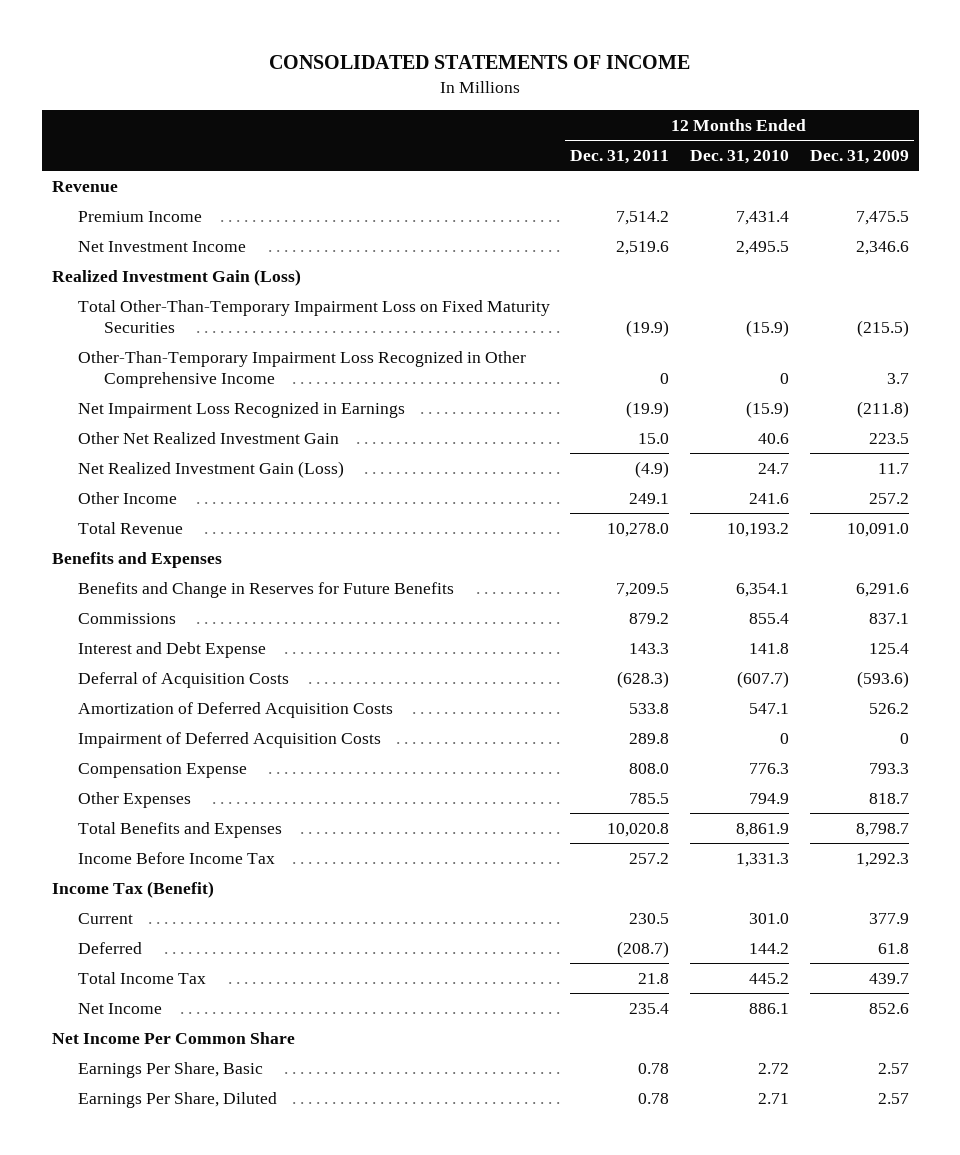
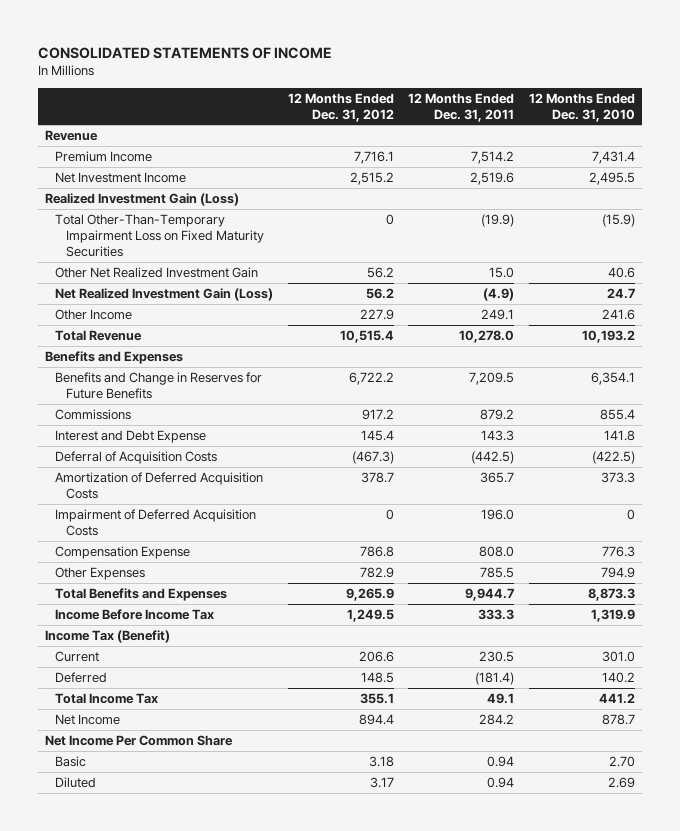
[809,150,909,165] Dec. 31, 2009 -> none
none -> [287,92,394,122] 12 Months Ended Dec. 31, 2012
[77,350,526,388] Other-Than-Temporary Impairment Loss Recognized in Other Comprehensive Income -> none
[77,401,405,418] Net Impairment Loss Recognized in Earnings -> none
[617,670,670,688] (628.3) -> [471,450,515,464] (442.5)
[736,670,789,688] (607.7) -> [591,450,635,464] (422.5)
[629,702,670,714] 533.8 -> [480,471,515,483] 365.7
[748,702,789,714] 547.1 -> [600,471,635,483] 373.3
[629,732,670,744] 289.8 -> [481,508,515,520] 196.0
[607,822,670,837] 10,020.8 -> [465,587,515,601] 9,944.7
[735,822,789,837] 8,861.9 -> [587,587,635,601] 8,873.3
[629,852,670,864] 257.2 -> [478,608,515,620] 333.3
[735,852,789,867] 1,331.3 -> [590,608,635,622] 1,319.9
[617,940,670,958] (208.7) -> [475,671,515,685] (181.4)
[748,942,789,954] 144.2 -> [601,671,635,683] 140.2
[638,972,670,984] 21.8 -> [487,692,515,704] 49.1
[748,972,789,984] 445.2 -> [598,692,635,704] 441.2
[629,1002,670,1014] 235.4 -> [479,713,515,725] 284.2
[748,1002,789,1014] 886.1 -> [601,713,635,725] 878.7
[77,1061,263,1078] Earnings Per Share, Basic -> [55,755,87,767] Basic
[638,1062,670,1074] 0.78 -> [487,755,515,767] 0.94
[757,1062,789,1074] 2.72 -> [608,755,635,767] 2.70
[77,1091,277,1108] Earnings Per Share, Diluted -> [55,776,97,788] Diluted
[638,1092,670,1104] 0.78 -> [487,776,515,788] 0.94
[757,1092,789,1104] 2.71 -> [607,776,635,788] 2.69

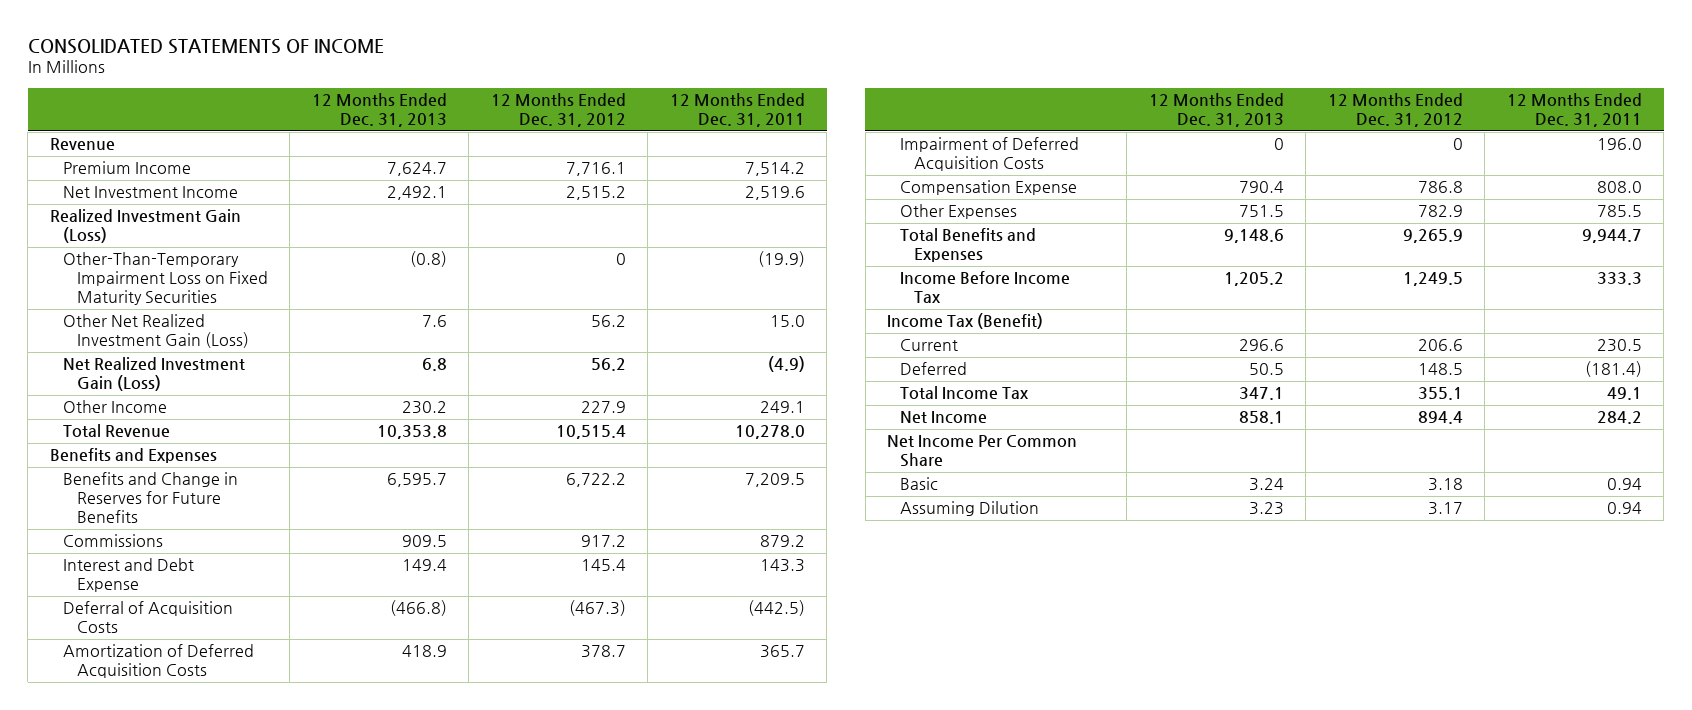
[528,92,635,122] 12 Months Ended Dec. 31, 2010 -> none
none -> [311,93,447,128] 12 Months Ended Dec. 31, 2013
[55,213,264,257] Total Other-Than-Temporary Impairment Loss on Fixed Maturity Securities -> [63,252,268,306] Other-Than-Temporary Impairment Loss on Fixed Maturity Securities
[55,266,259,278] Other Net Realized Investment Gain -> [63,314,249,349] Other Net Realized Investment Gain (Loss)
[55,776,97,788] Diluted -> [900,501,1040,517] Assuming Dilution

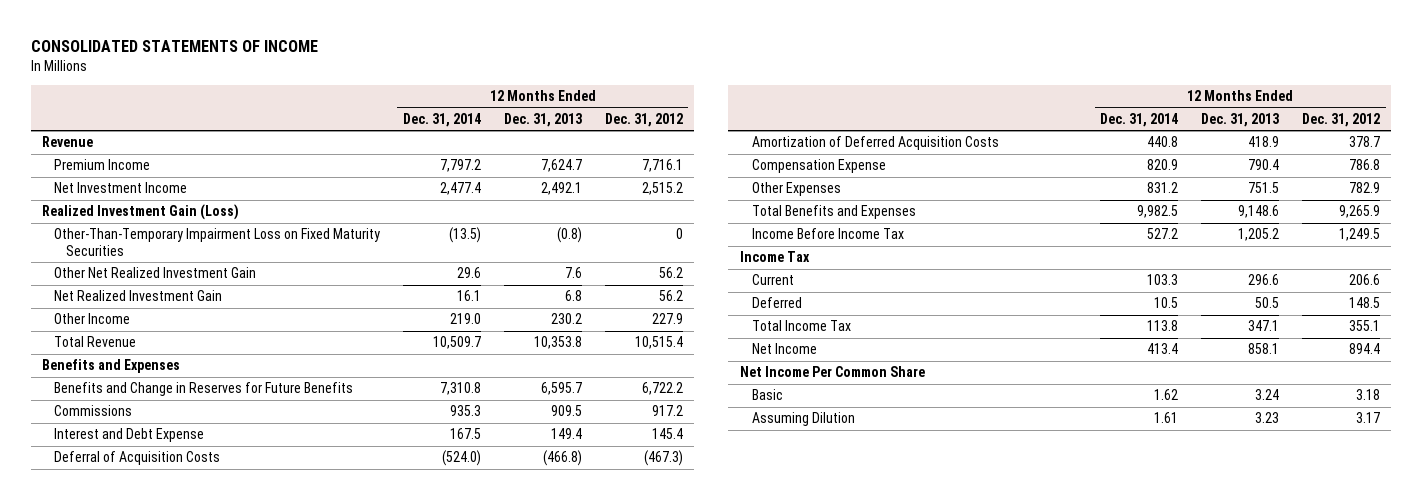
[669,93,805,128] 12 Months Ended Dec. 31, 2011 -> none
none -> [403,112,482,127] Dec. 31, 2014
[63,314,249,349] Other Net Realized Investment Gain (Loss) -> [54,267,257,279] Other Net Realized Investment Gain
[63,357,246,392] Net Realized Investment Gain (Loss) -> [54,290,223,302] Net Realized Investment Gain
[900,137,1080,172] Impairment of Deferred Acquisition Costs -> none
[887,313,1044,330] Income Tax (Benefit) -> [739,251,810,263] Income Tax

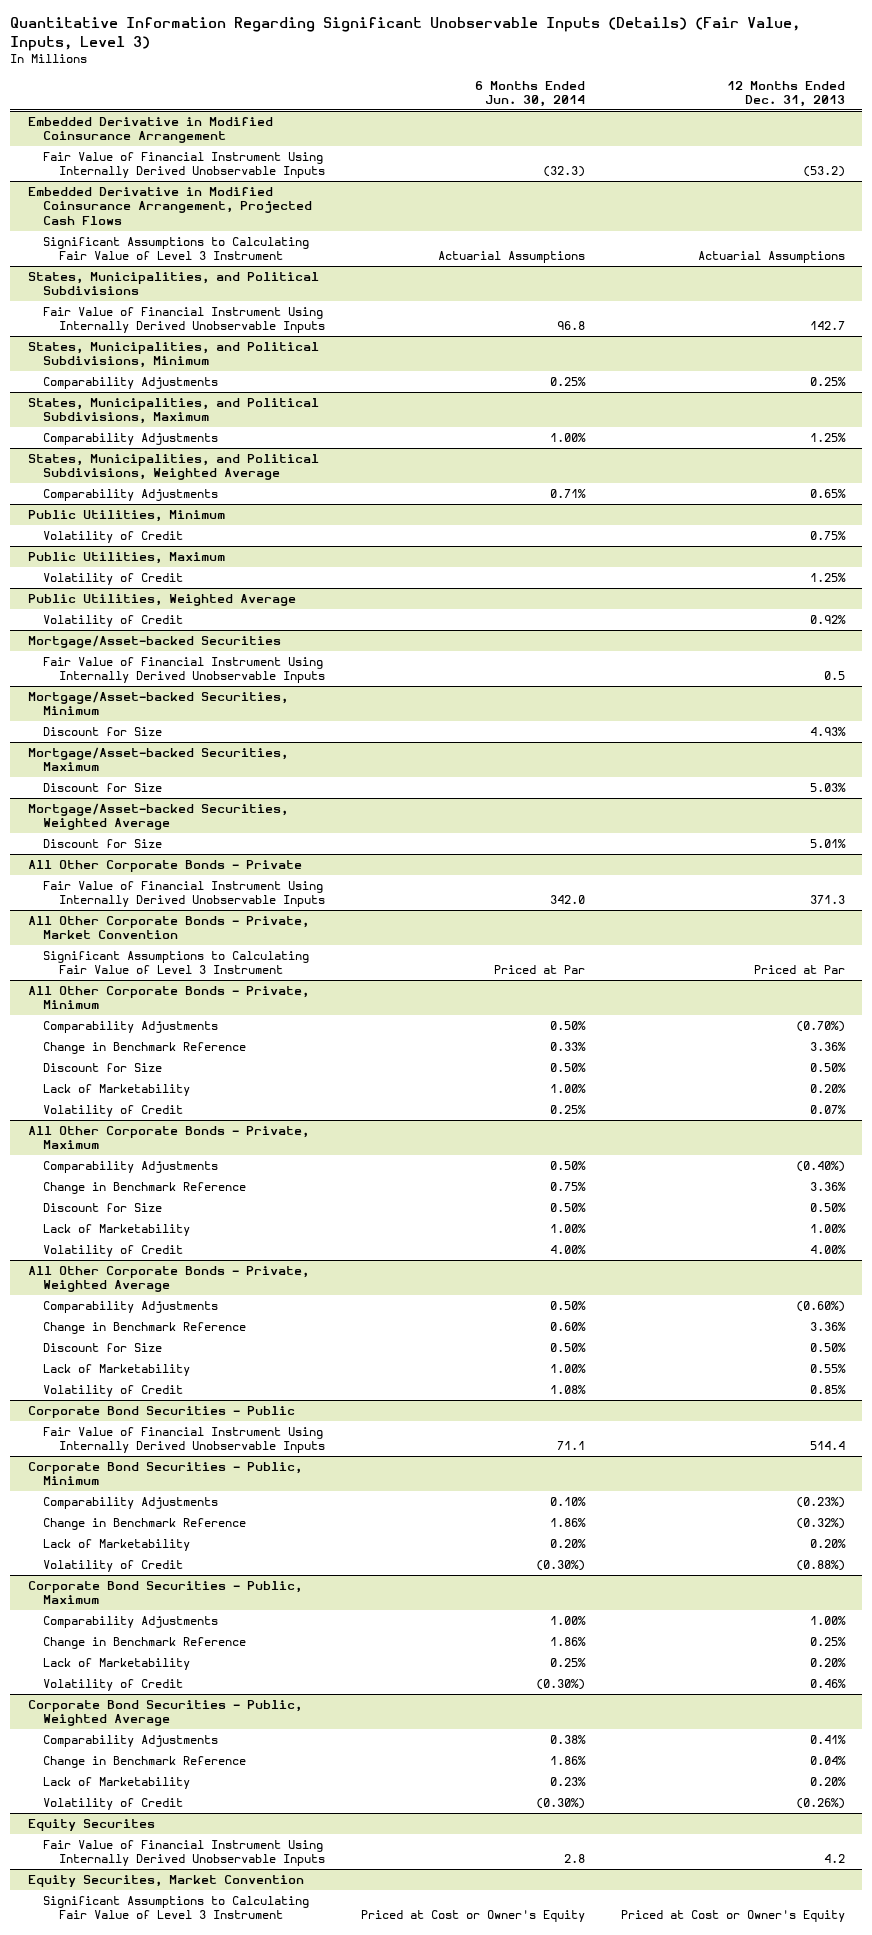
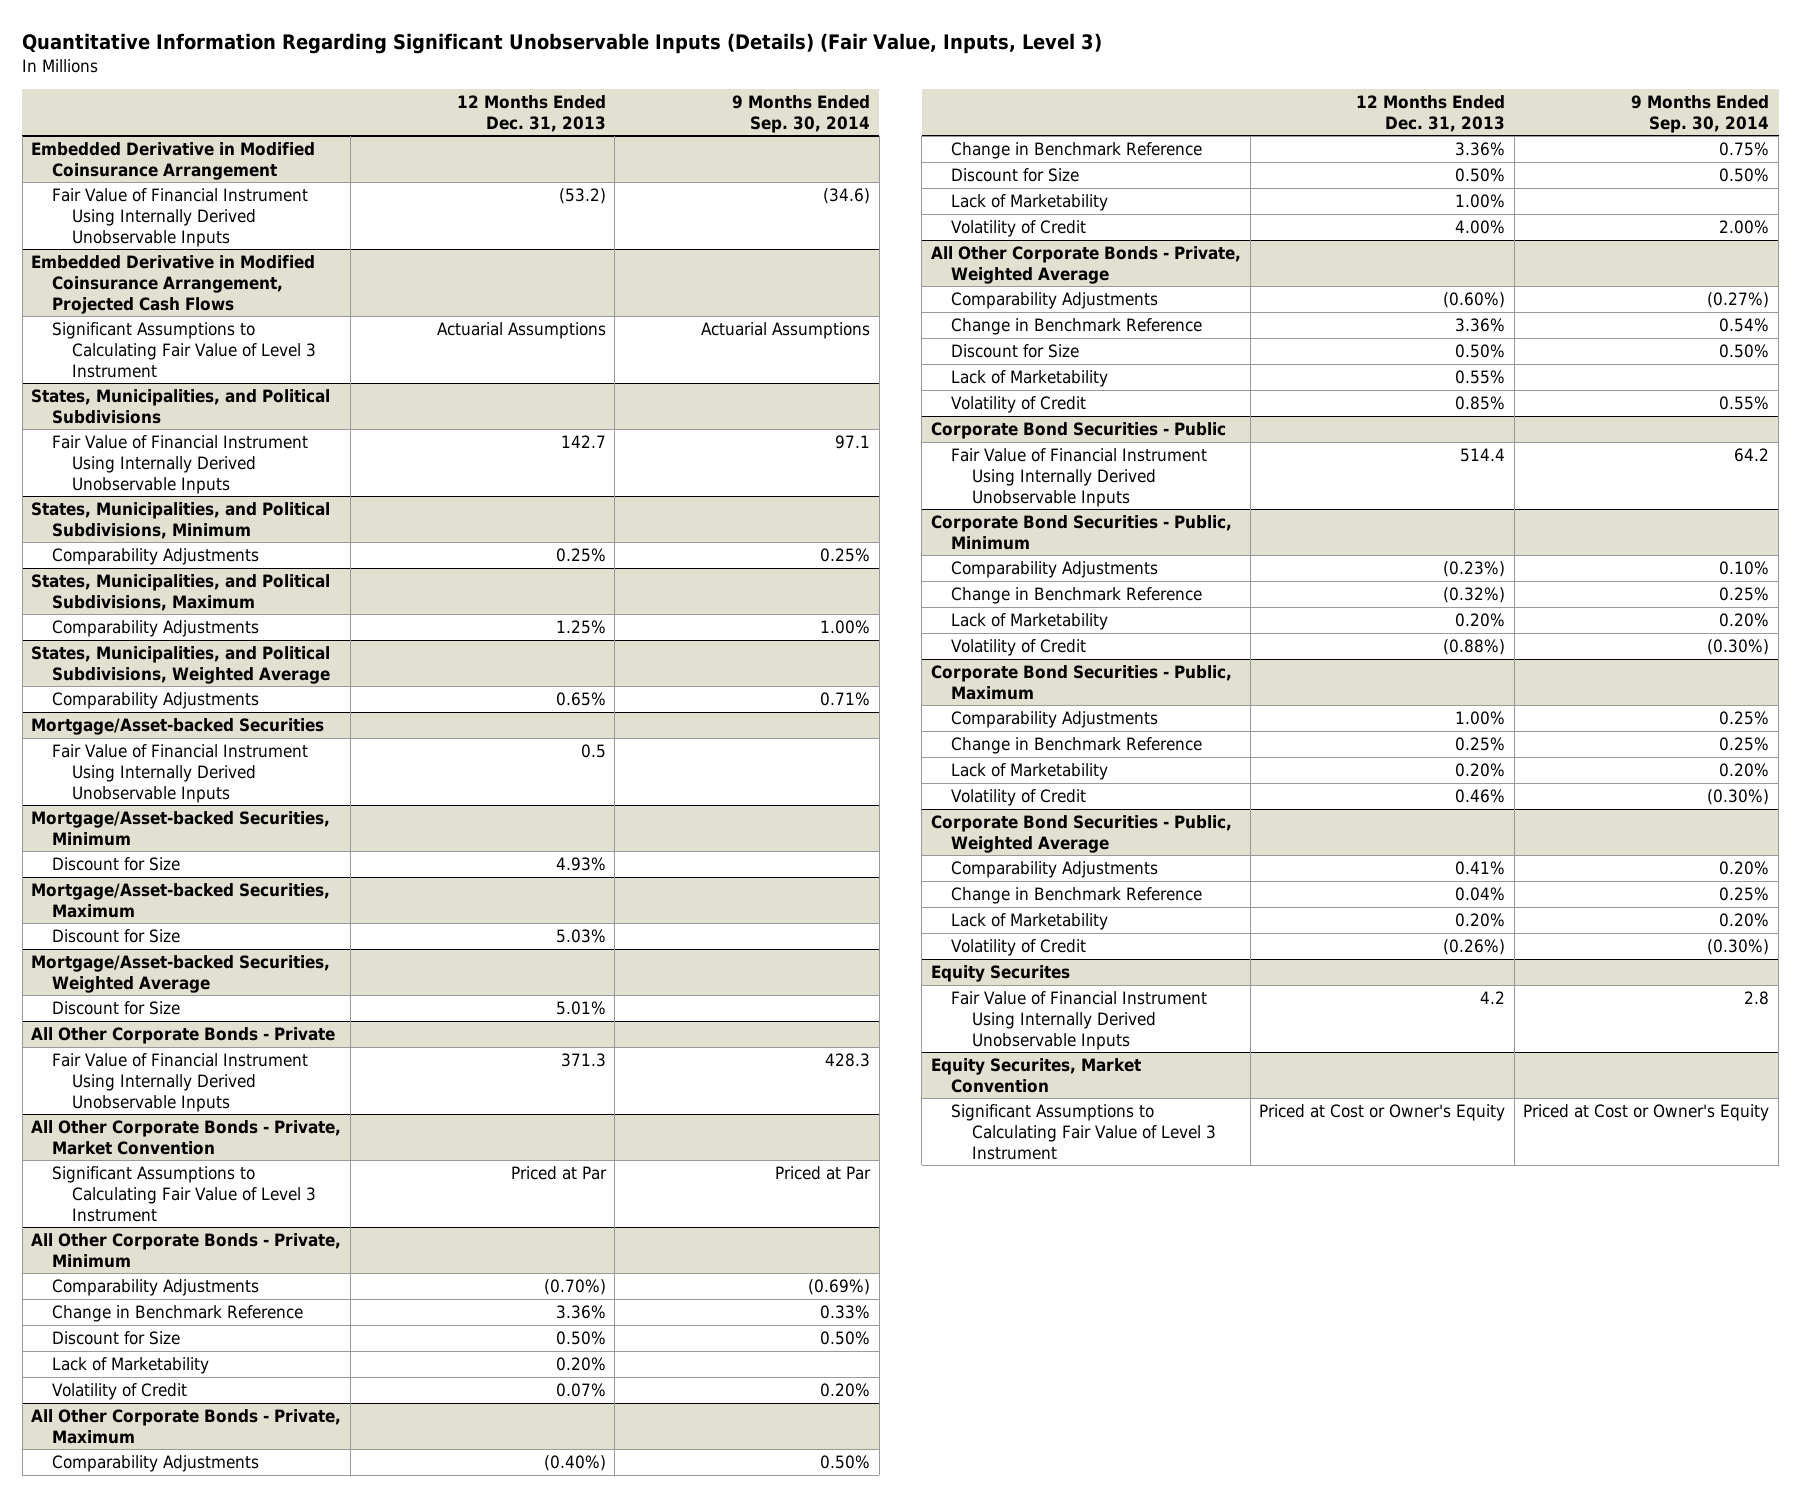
[474,80,585,107] 6 Months Ended Jun. 30, 2014 -> none
none -> [731,94,870,133] 9 Months Ended Sep. 30, 2014
[27,510,225,523] Public Utilities, Minimum -> none
[43,531,184,544] Volatility of Credit -> none
[27,552,225,565] Public Utilities, Maximum -> none
[43,573,184,586] Volatility of Credit -> none
[27,594,296,607] Public Utilities, Weighted Average -> none
[43,615,184,628] Volatility of Credit -> none

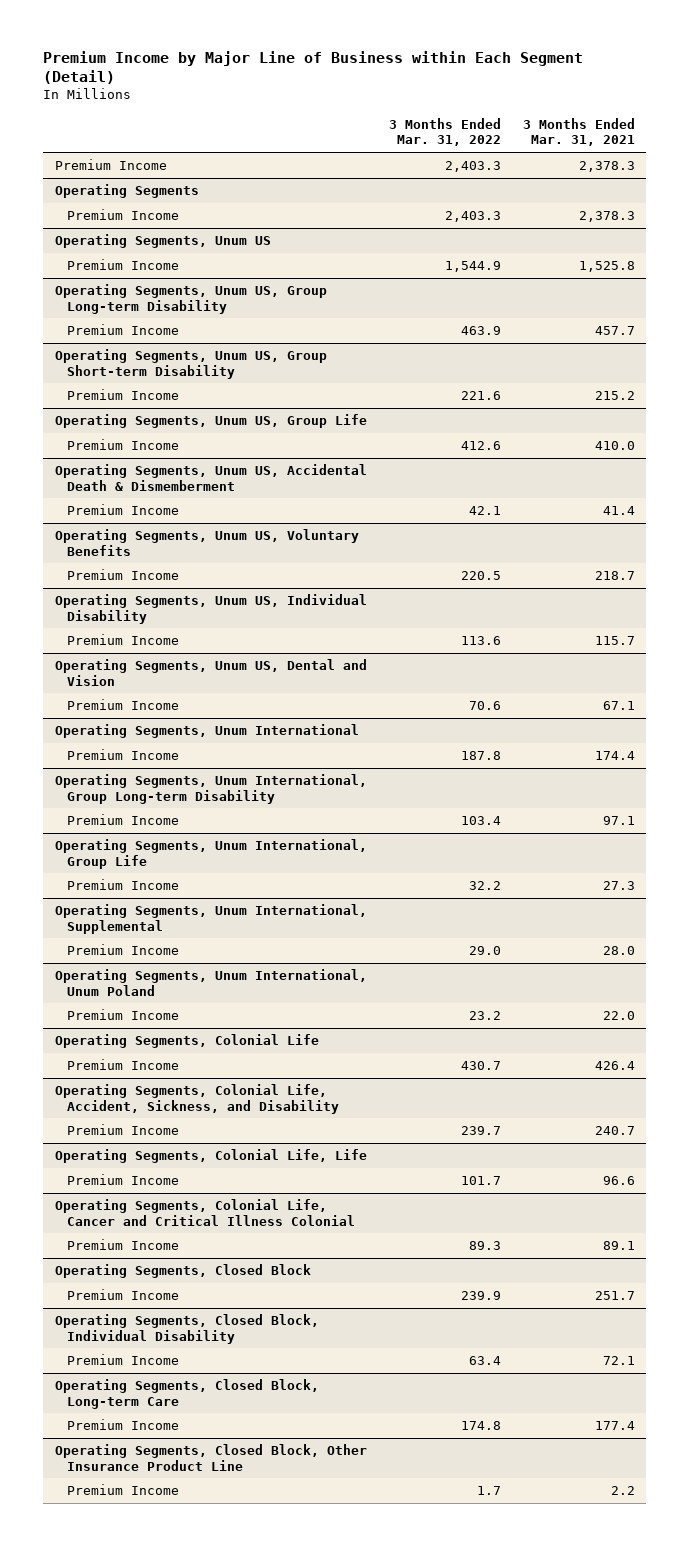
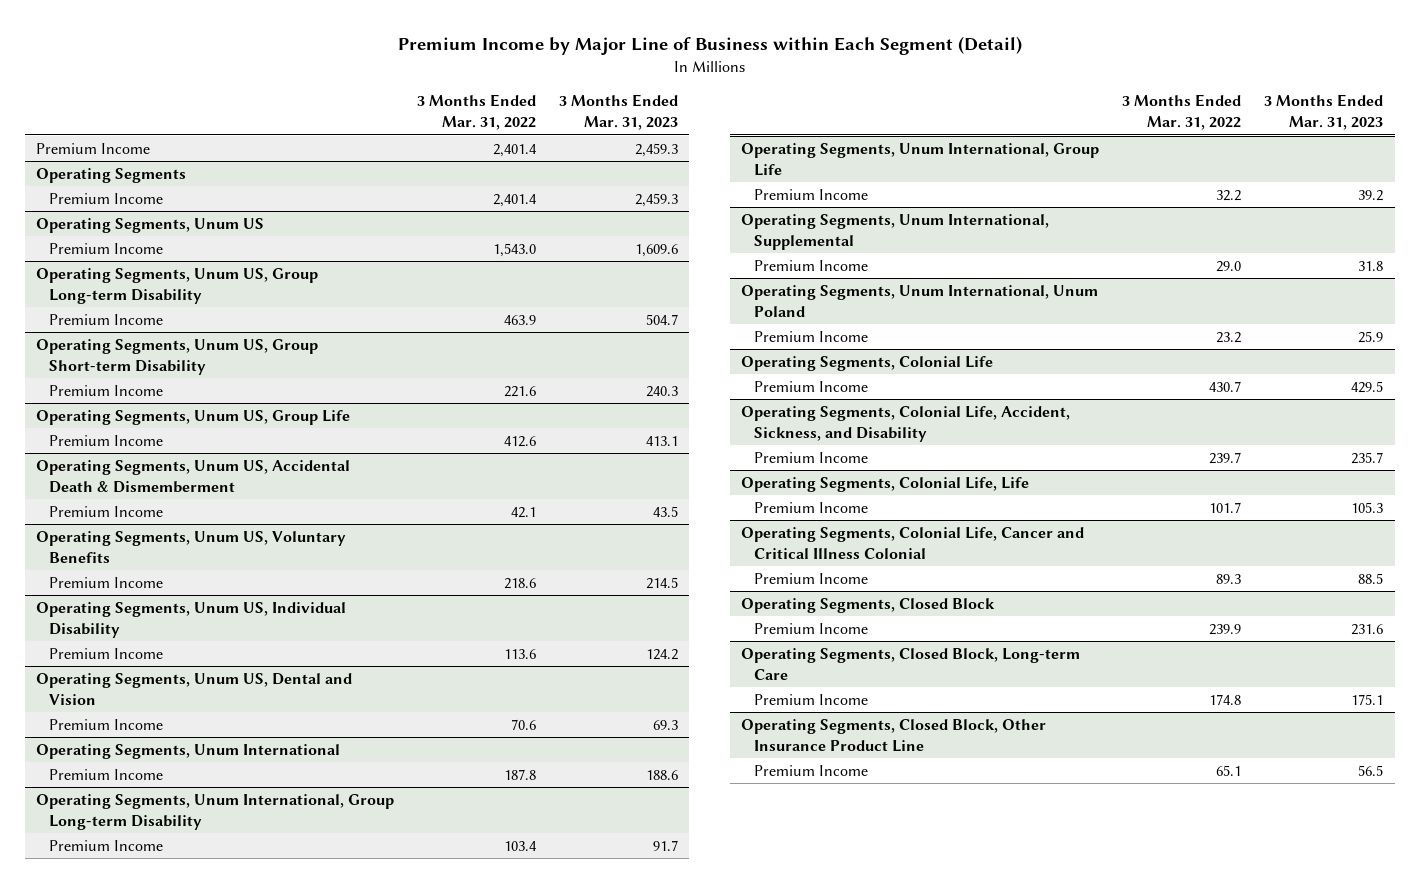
[522,117,635,147] 3 Months Ended Mar. 31, 2021 -> none
none -> [558,94,678,131] 3 Months Ended Mar. 31, 2023
[444,160,501,172] 2,403.3 -> [493,144,538,158] 2,401.4
[444,210,501,222] 2,403.3 -> [493,194,538,208] 2,401.4
[444,260,501,272] 1,544.9 -> [493,243,537,258] 1,543.0
[460,570,501,580] 220.5 -> [504,578,537,590] 218.6
[54,1313,319,1344] Operating Segments, Closed Block, Individual Disability -> none
[66,1353,179,1365] Premium Income -> none
[476,1485,501,1495] 1.7 -> [1216,765,1242,777] 65.1

